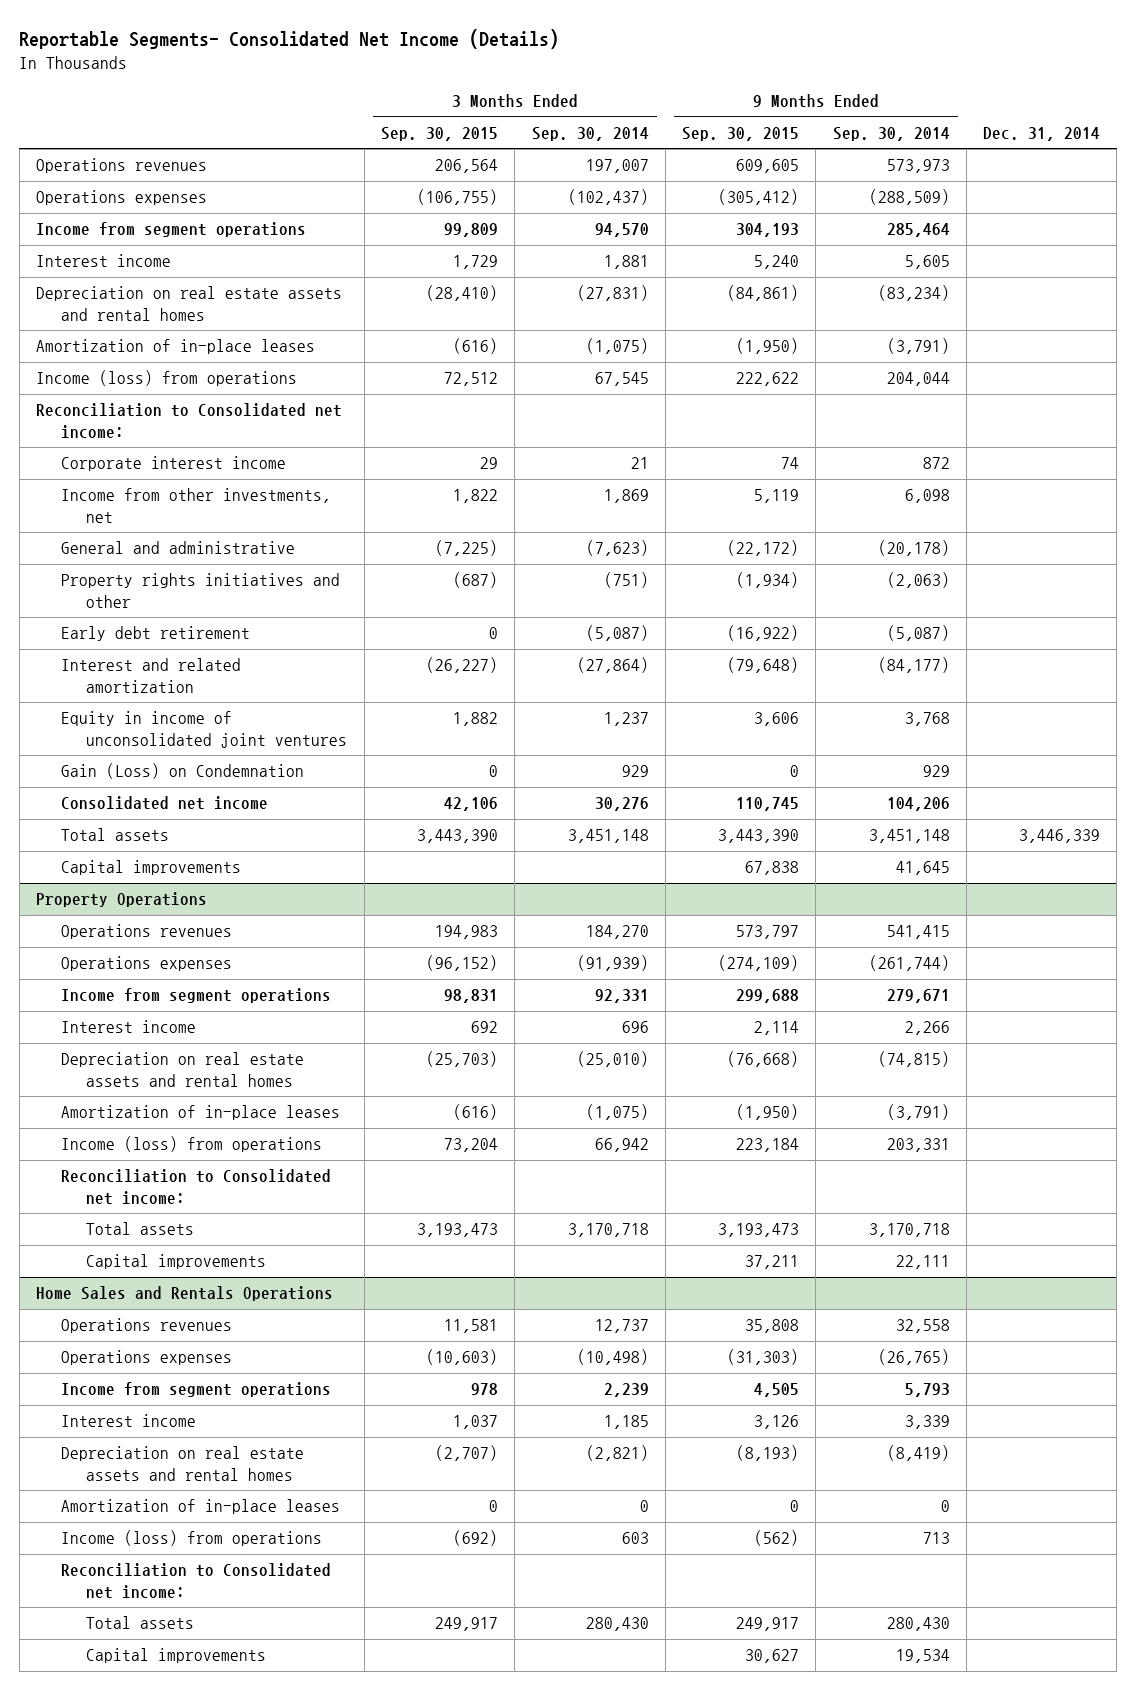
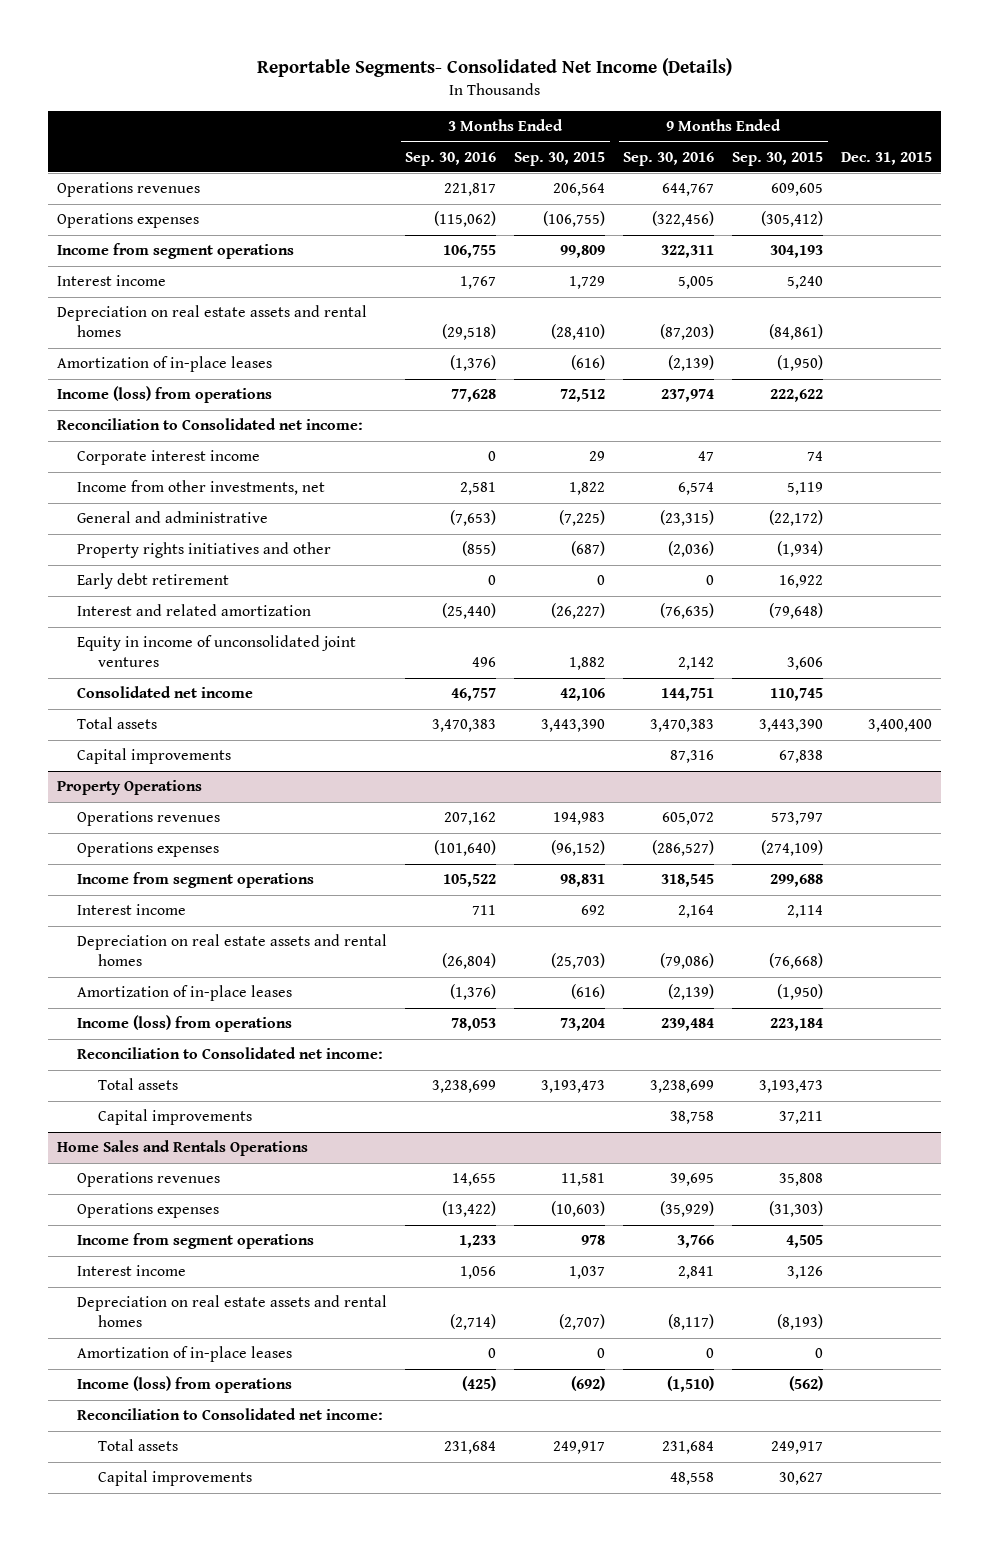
[531,126,649,141] Sep. 30, 2014 -> none
[832,126,950,141] Sep. 30, 2014 -> none
[983,126,1101,141] Dec. 31, 2014 -> none
none -> [405,151,497,166] Sep. 30, 2016
none -> [623,151,715,166] Sep. 30, 2016
none -> [841,151,933,165] Dec. 31, 2015
[727,625,800,642] (16,922) -> [779,575,824,589] 16,922
[61,763,305,780] Gain (Loss) on Condemnation -> none

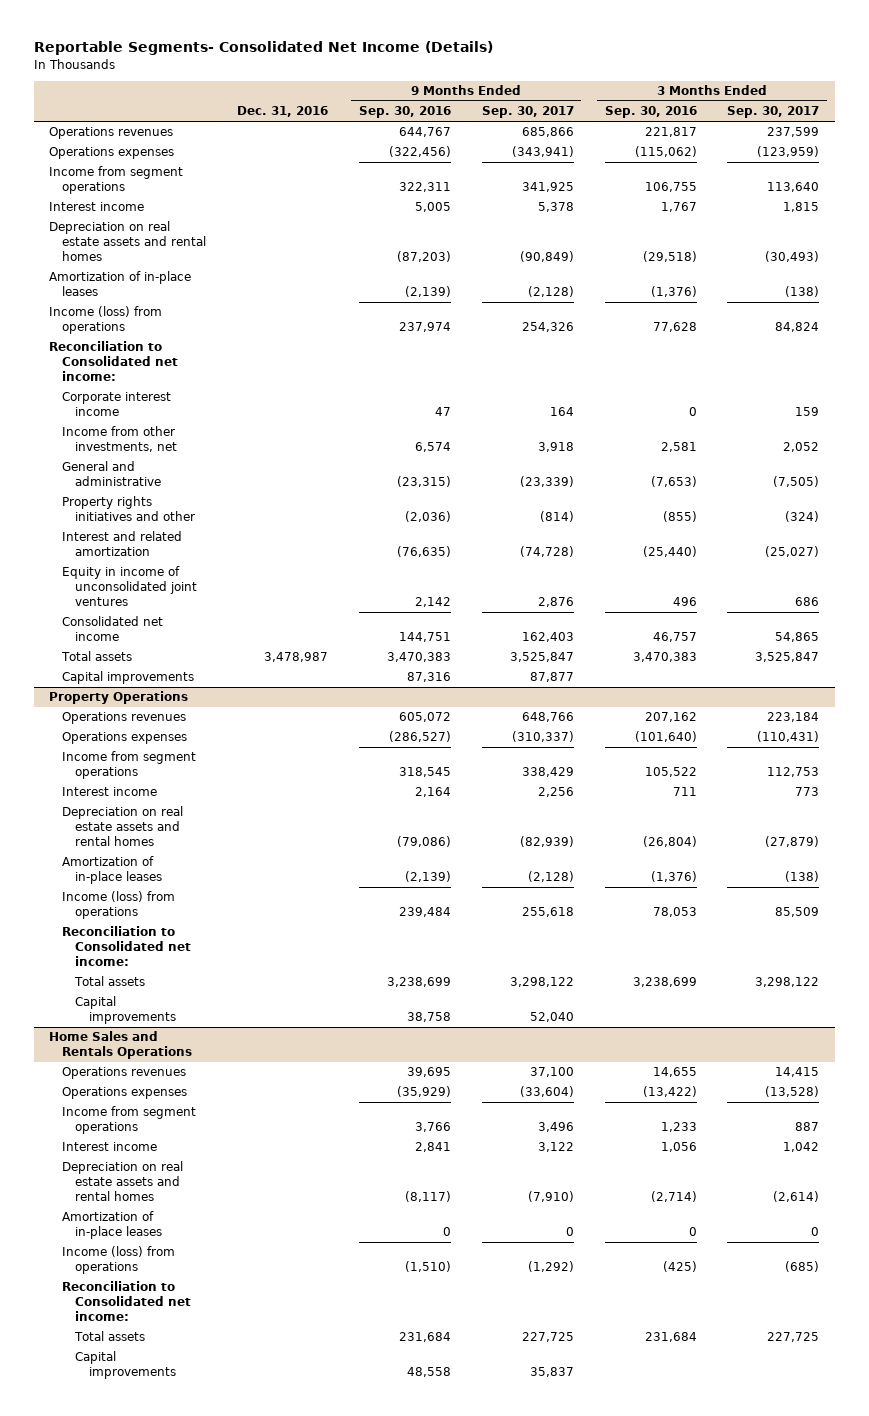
[514,151,606,166] Sep. 30, 2015 -> none
[732,151,824,166] Sep. 30, 2015 -> none
[841,151,933,165] Dec. 31, 2015 -> none
none -> [237,106,329,118] Dec. 31, 2016
none -> [481,106,574,119] Sep. 30, 2017
none -> [727,106,820,119] Sep. 30, 2017
[77,573,230,590] Early debt retirement -> none

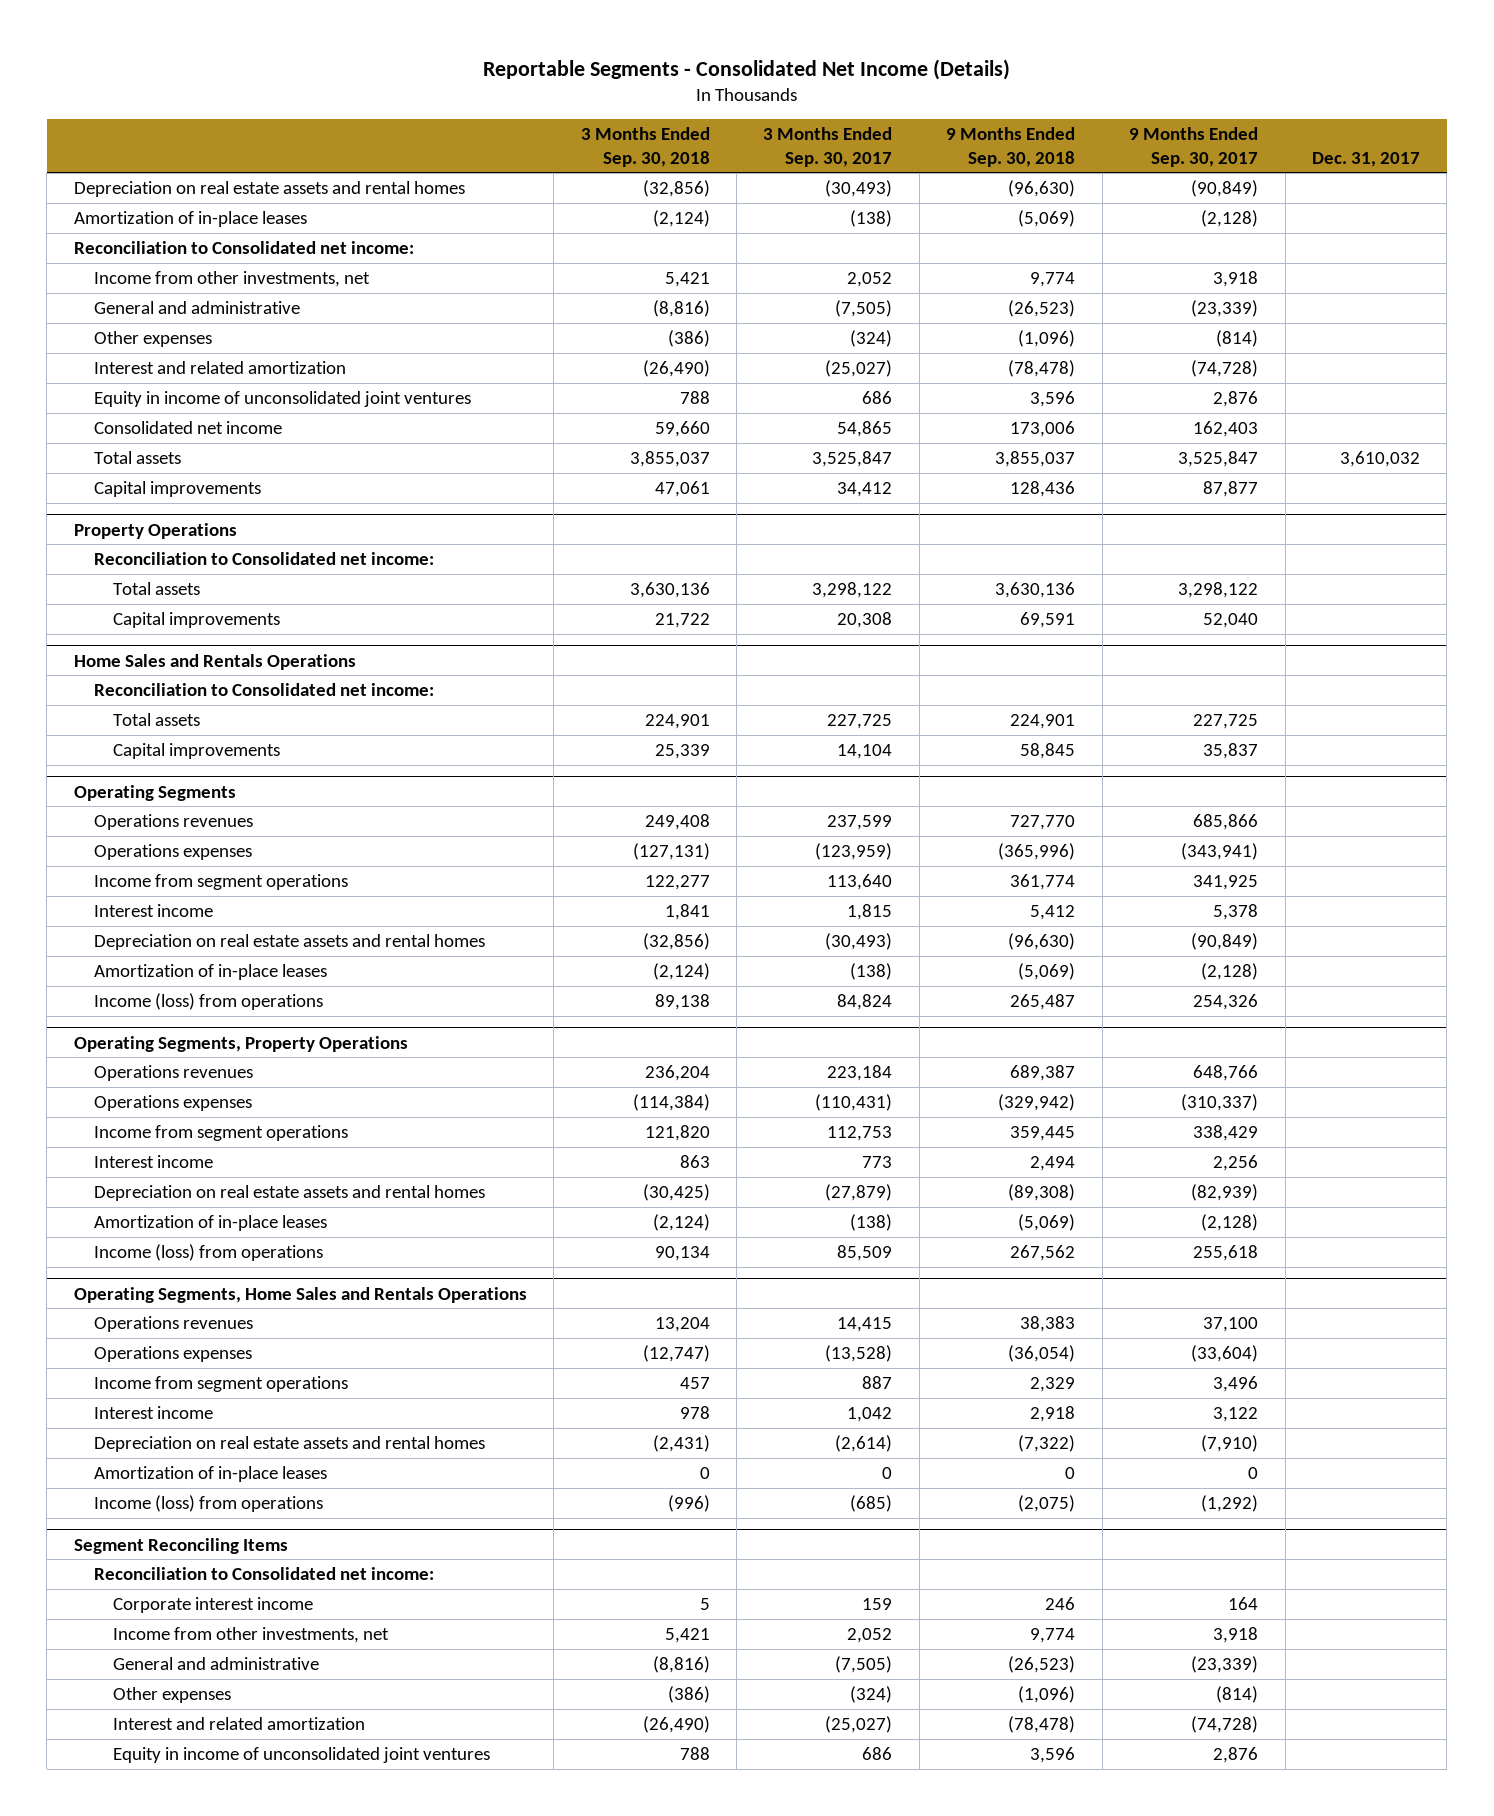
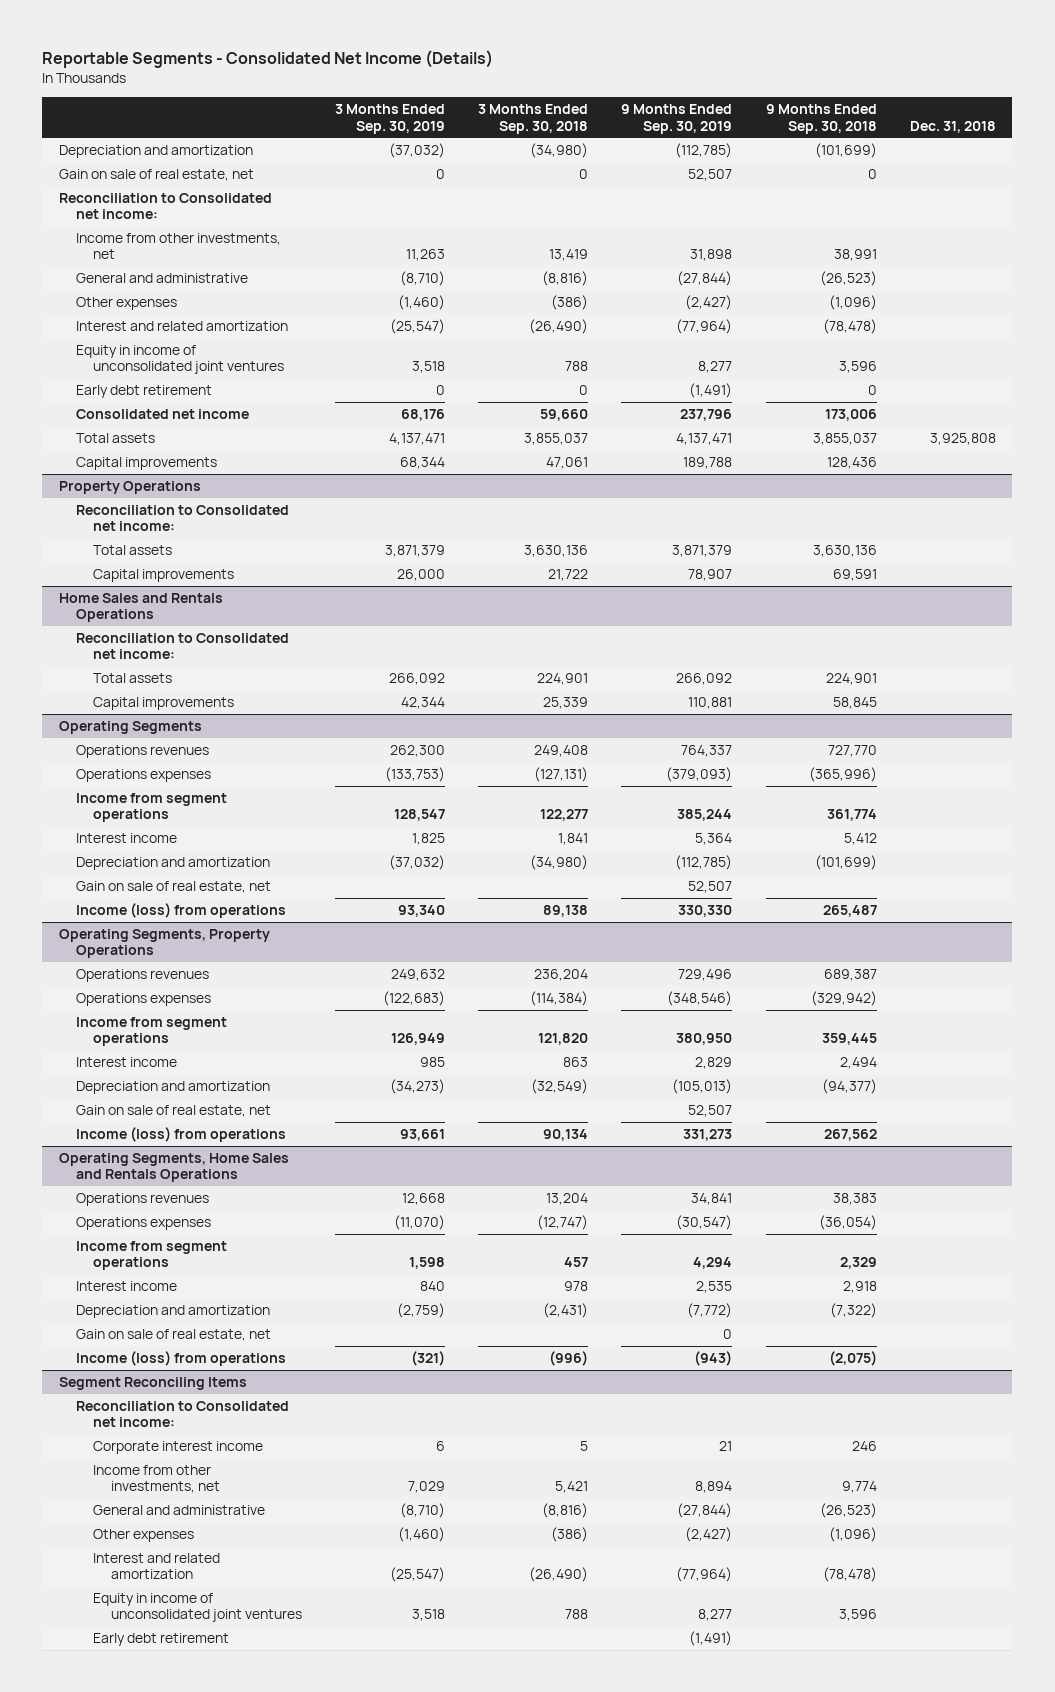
[763,126,893,167] 3 Months Ended Sep. 30, 2017 -> none
[1129,126,1259,167] 9 Months Ended Sep. 30, 2017 -> none
[1312,151,1421,167] Dec. 31, 2017 -> none
none -> [334,104,445,134] 3 Months Ended Sep. 30, 2019
none -> [621,104,733,134] 9 Months Ended Sep. 30, 2019
none -> [909,120,996,133] Dec. 31, 2018
[73,180,465,197] Depreciation on real estate assets and rental homes -> none
[73,210,307,227] Amortization of in-place leases -> none
none -> [59,145,254,159] Depreciation and amortization
none -> [59,169,255,182] Gain on sale of real estate, net
[664,271,710,287] 5,421 -> [549,249,589,262] 13,419
[1030,271,1076,287] 9,774 -> [833,249,877,262] 38,991
none -> [76,385,213,399] Early debt retirement
[93,933,485,950] Depreciation on real estate assets and rental homes -> none
[93,963,327,980] Amortization of in-place leases -> none
none -> [76,857,271,871] Depreciation and amortization
none -> [76,881,272,894] Gain on sale of real estate, net
[93,1184,485,1201] Depreciation on real estate assets and rental homes -> none
[93,1214,327,1231] Amortization of in-place leases -> none
none -> [76,1081,271,1095] Depreciation and amortization
none -> [76,1105,272,1118] Gain on sale of real estate, net
[93,1465,327,1482] Amortization of in-place leases -> none
[93,1435,485,1452] Depreciation on real estate assets and rental homes -> [76,1305,271,1319] Depreciation and amortization
none -> [76,1329,272,1342] Gain on sale of real estate, net
none -> [93,1633,230,1647] Early debt retirement

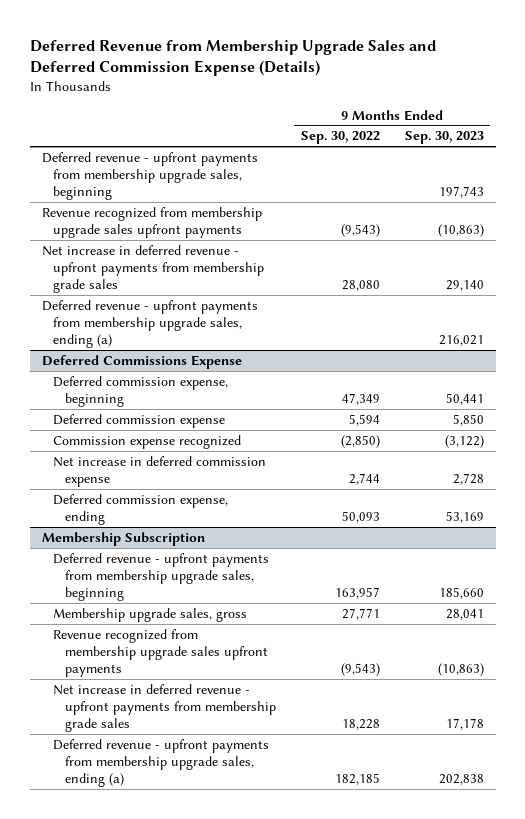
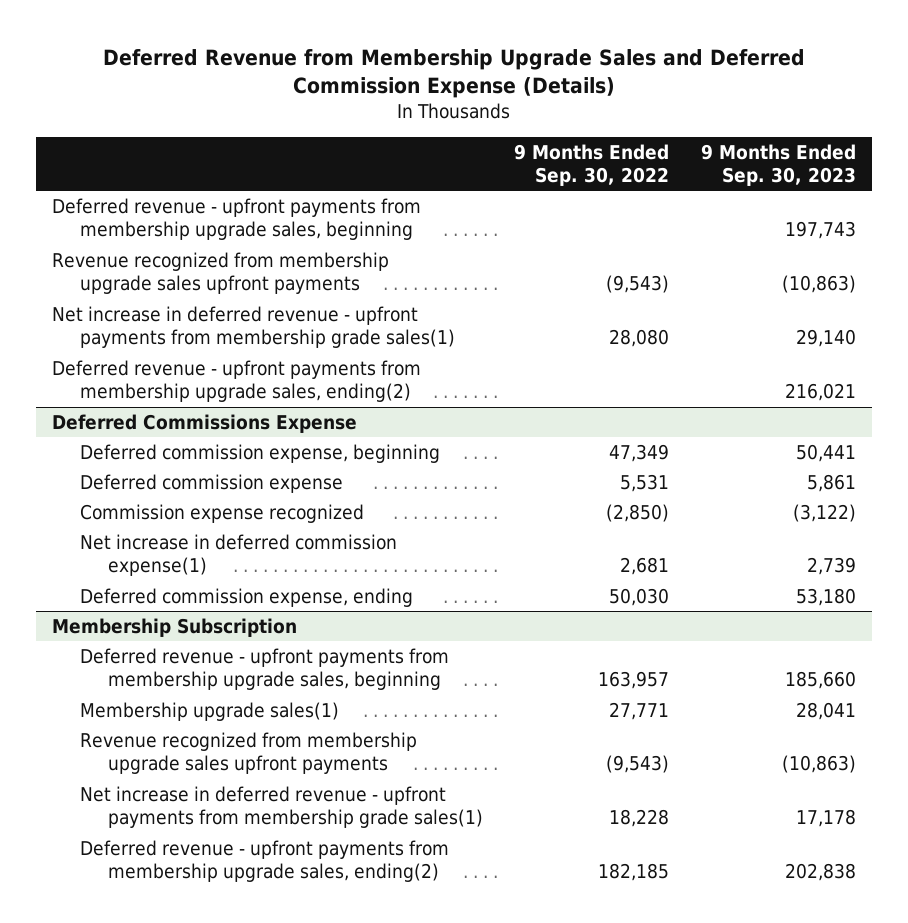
[41,244,265,293] Net increase in deferred revenue - upfront payments from membership grade sales -> [51,305,455,349] Net increase in deferred revenue - upfront payments from membership grade sales(1)
[41,299,258,348] Deferred revenue - upfront payments from membership upgrade sales, ending (a) -> [51,359,421,403] Deferred revenue - upfront payments from membership upgrade sales, ending(2)
[348,413,380,426] 5,594 -> [620,473,670,492] 5,531
[452,413,484,426] 5,850 -> [806,473,856,492] 5,861
[53,455,267,487] Net increase in deferred commission expense -> [79,533,397,577] Net increase in deferred commission expense(1)
[348,472,380,485] 2,744 -> [620,557,670,576] 2,681
[452,472,484,485] 2,728 -> [806,557,856,576] 2,739
[341,510,380,523] 50,093 -> [609,587,670,606] 50,030
[445,510,484,523] 53,169 -> [795,587,856,606] 53,180
[53,607,248,622] Membership upgrade sales, gross -> [79,701,339,721] Membership upgrade sales(1)
[53,683,276,732] Net increase in deferred revenue - upfront payments from membership grade sales -> [79,785,483,829] Net increase in deferred revenue - upfront payments from membership grade sales(1)
[53,738,270,787] Deferred revenue - upfront payments from membership upgrade sales, ending (a) -> [79,839,449,883] Deferred revenue - upfront payments from membership upgrade sales, ending(2)

